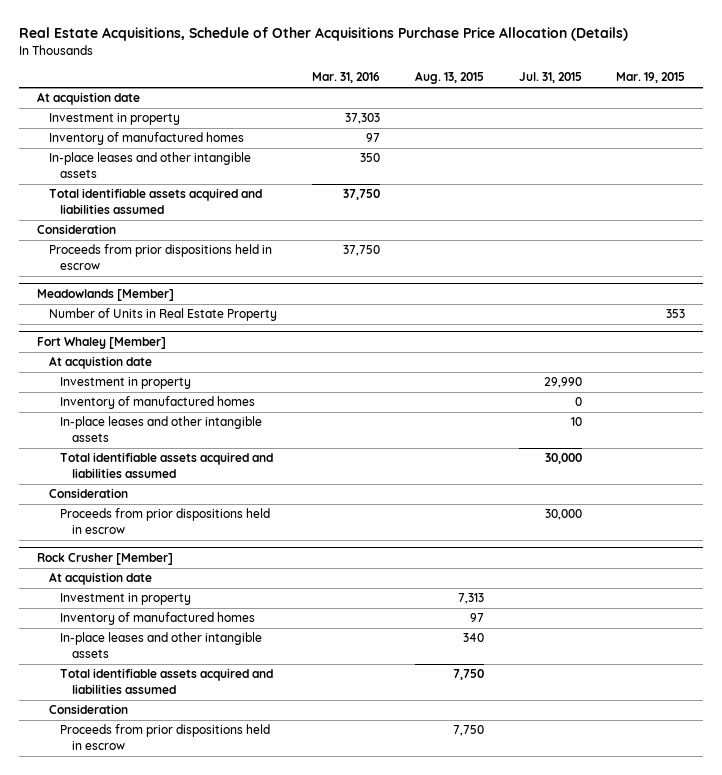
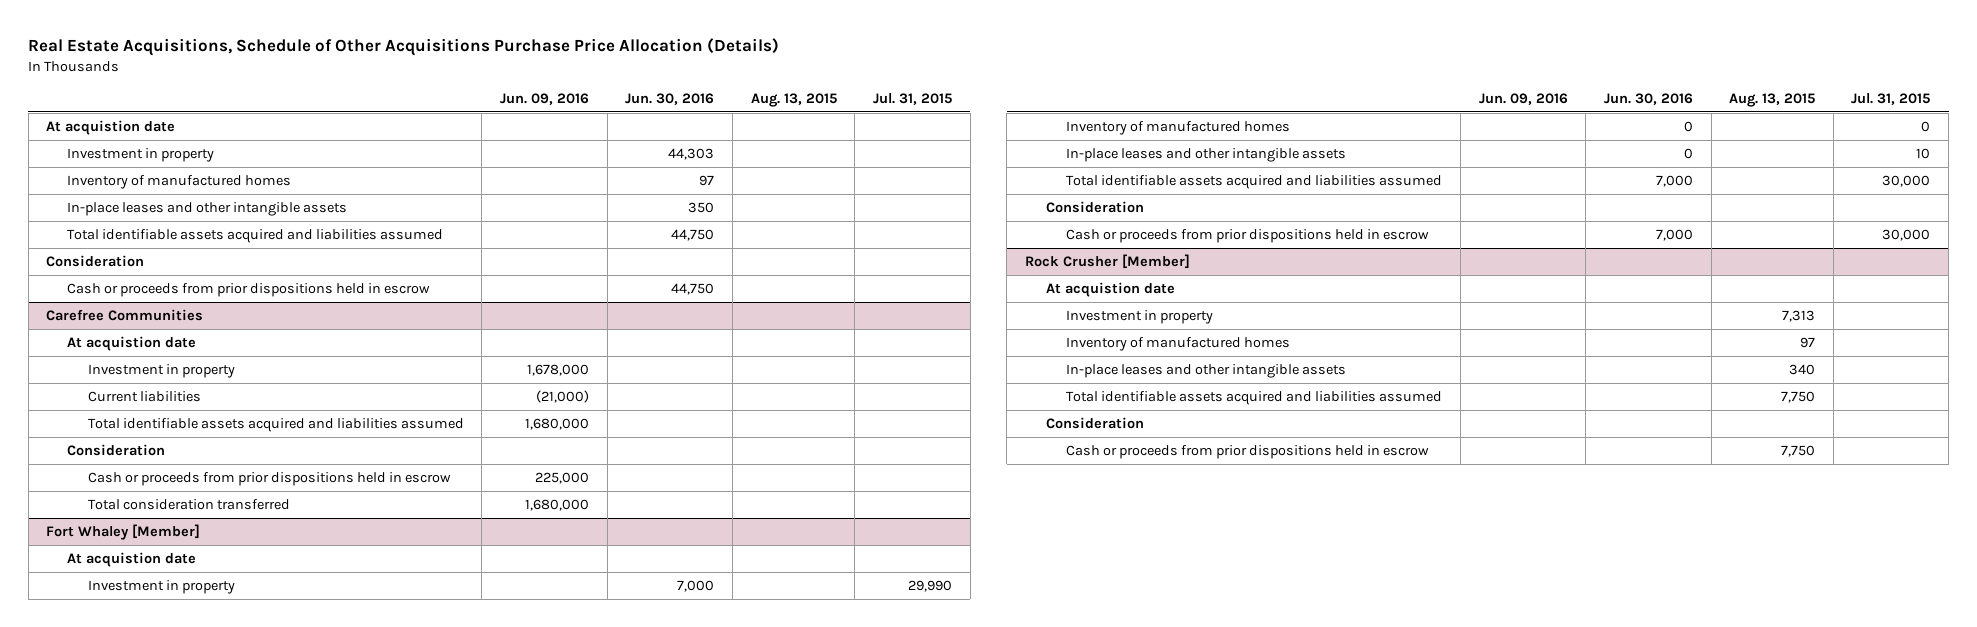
[311,72,380,84] Mar. 31, 2016 -> none
[616,72,686,84] Mar. 19, 2015 -> none
none -> [500,93,590,106] Jun. 09, 2016
none -> [625,93,715,106] Jun. 30, 2016
[36,289,174,302] Meadowlands [Member] -> none
[48,308,277,322] Number of Units in Real Estate Property -> none
[48,244,272,270] Proceeds from prior dispositions held in escrow -> [66,282,430,297] Cash or proceeds from prior dispositions held in escrow
none -> [46,308,204,321] Carefree Communities
none -> [66,335,196,351] At acquistion date
none -> [87,363,235,378] Investment in property
none -> [87,390,201,402] Current liabilities
none -> [87,417,464,432] Total identifiable assets acquired and liabilities assumed
none -> [66,443,165,456] Consideration
none -> [87,471,451,486] Cash or proceeds from prior dispositions held in escrow
none -> [87,498,290,510] Total consideration transferred
[60,508,271,534] Proceeds from prior dispositions held in escrow -> [1066,228,1430,243] Cash or proceeds from prior dispositions held in escrow
[60,724,271,750] Proceeds from prior dispositions held in escrow -> [1066,444,1430,459] Cash or proceeds from prior dispositions held in escrow

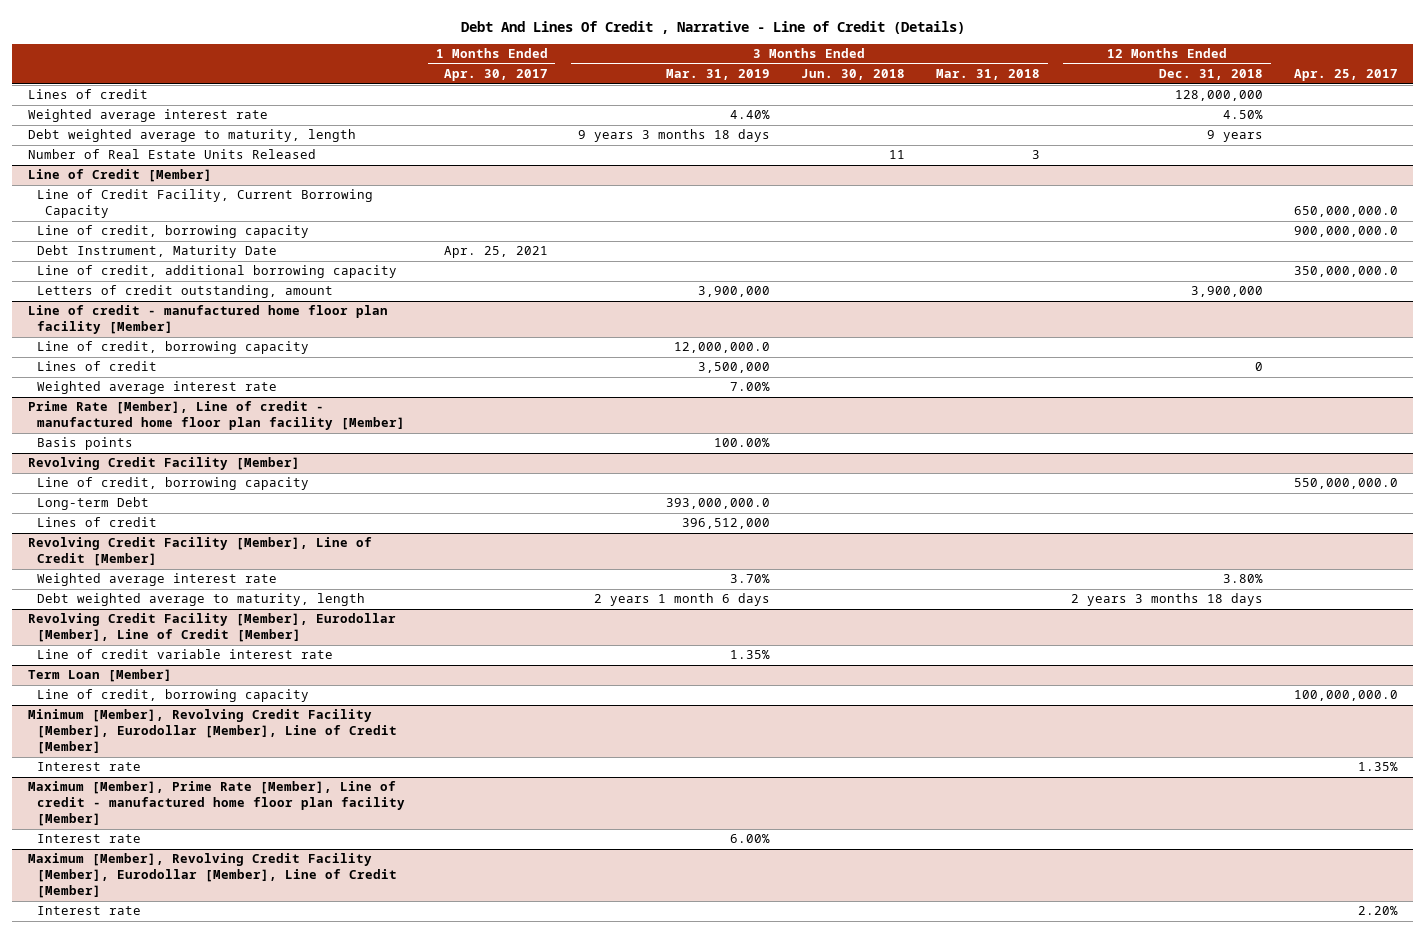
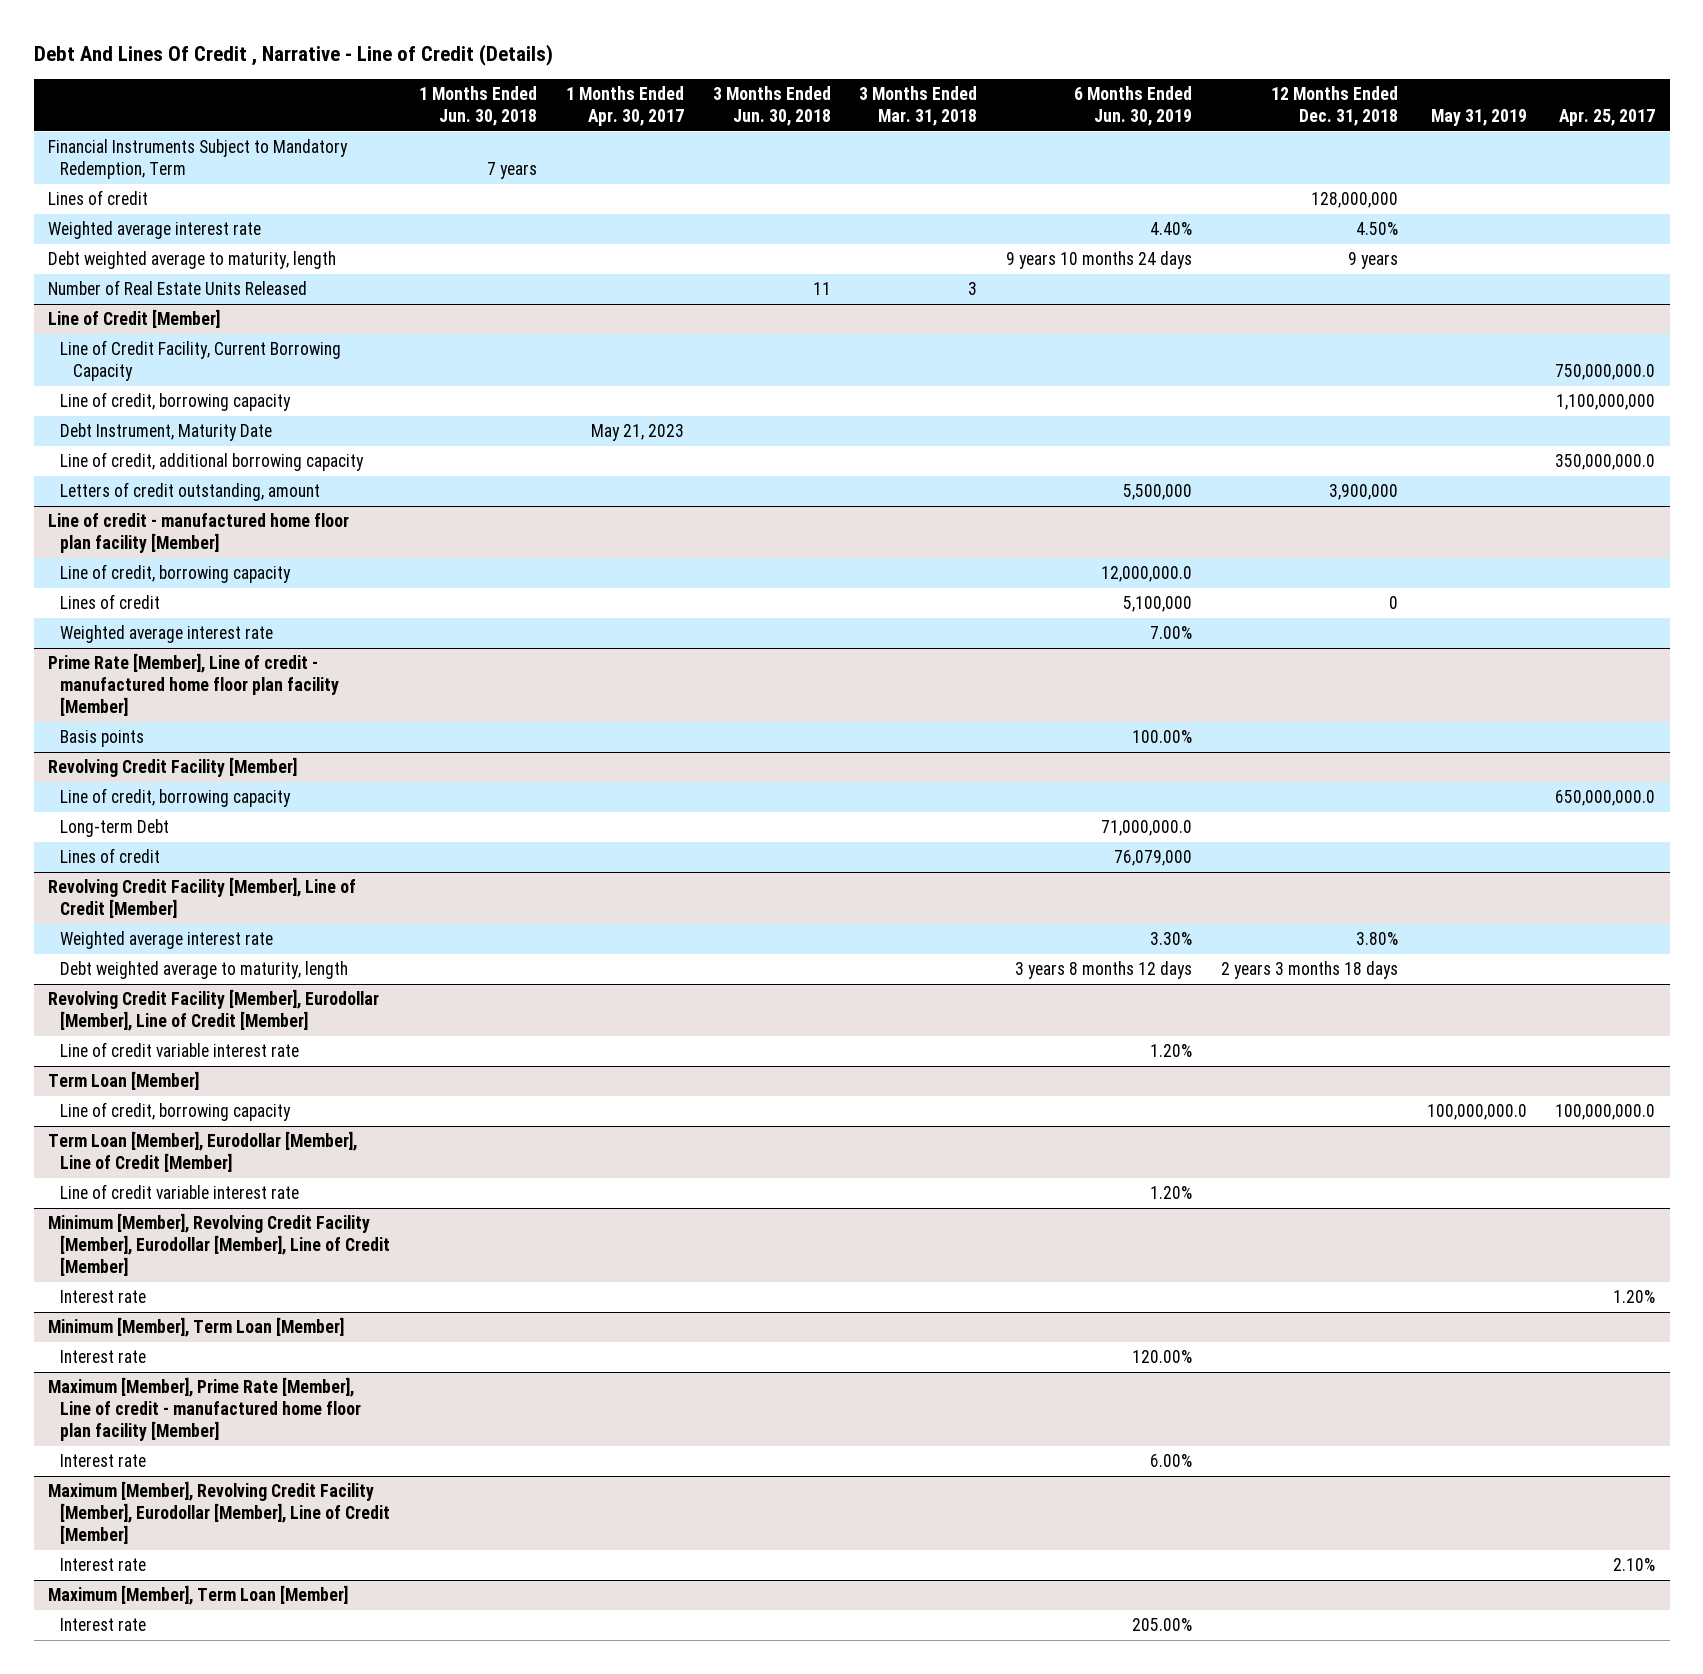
[666,69,771,81] Mar. 31, 2019 -> none
none -> [419,85,538,126] 1 Months Ended Jun. 30, 2018
none -> [1074,85,1193,126] 6 Months Ended Jun. 30, 2019
none -> [1430,108,1527,126] May 31, 2019
none -> [47,139,348,180] Financial Instruments Subject to Mandatory Redemption, Term
[1293,206,1398,218] 650,000,000.0 -> [1555,364,1656,381] 750,000,000.0
[1293,226,1398,238] 900,000,000.0 -> [1556,394,1656,411] 1,100,000,000
[443,246,548,259] Apr. 25, 2021 -> [590,424,684,442] May 21, 2023
[1293,478,1398,490] 550,000,000.0 -> [1555,790,1656,807] 650,000,000.0
none -> [47,1131,357,1173] Term Loan [Member], Eurodollar [Member], Line of Credit [Member]
none -> [60,1184,300,1200] Line of credit variable interest rate
[1357,762,1398,772] 1.35% -> [1613,1290,1656,1304] 1.20%
none -> [47,1317,344,1338] Minimum [Member], Term Loan [Member]
none -> [60,1350,147,1364] Interest rate
[1357,906,1398,916] 2.20% -> [1613,1558,1656,1572] 2.10%
none -> [47,1585,348,1606] Maximum [Member], Term Loan [Member]
none -> [60,1618,147,1632] Interest rate

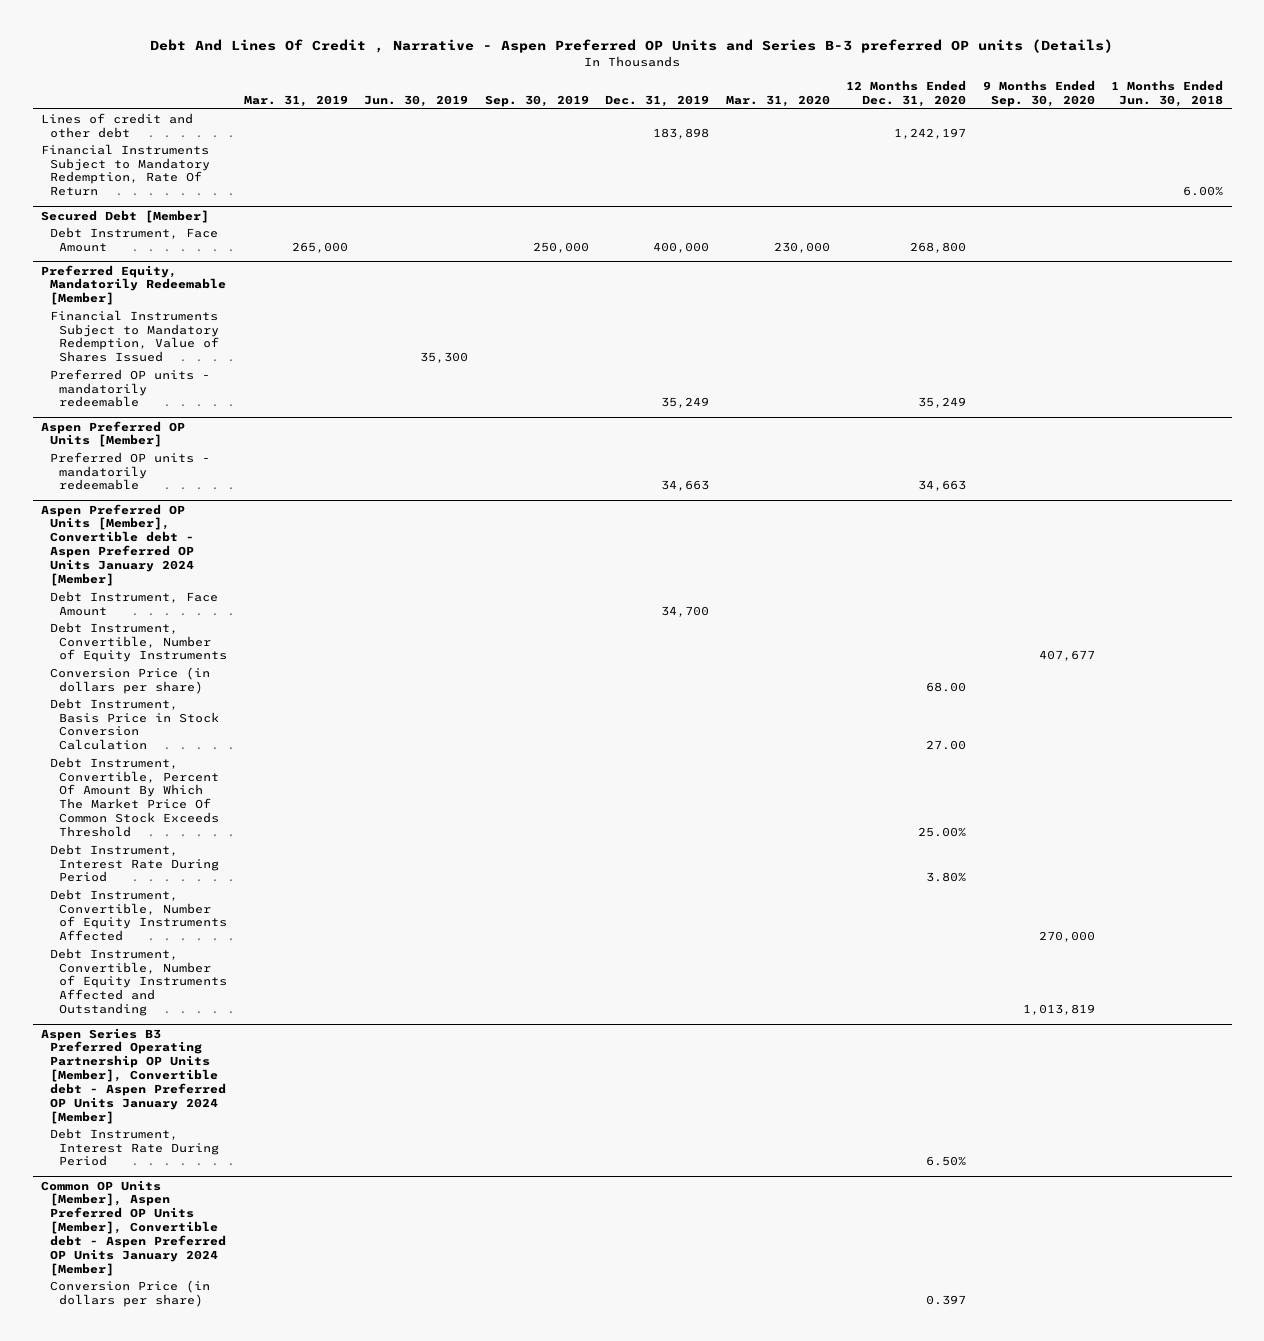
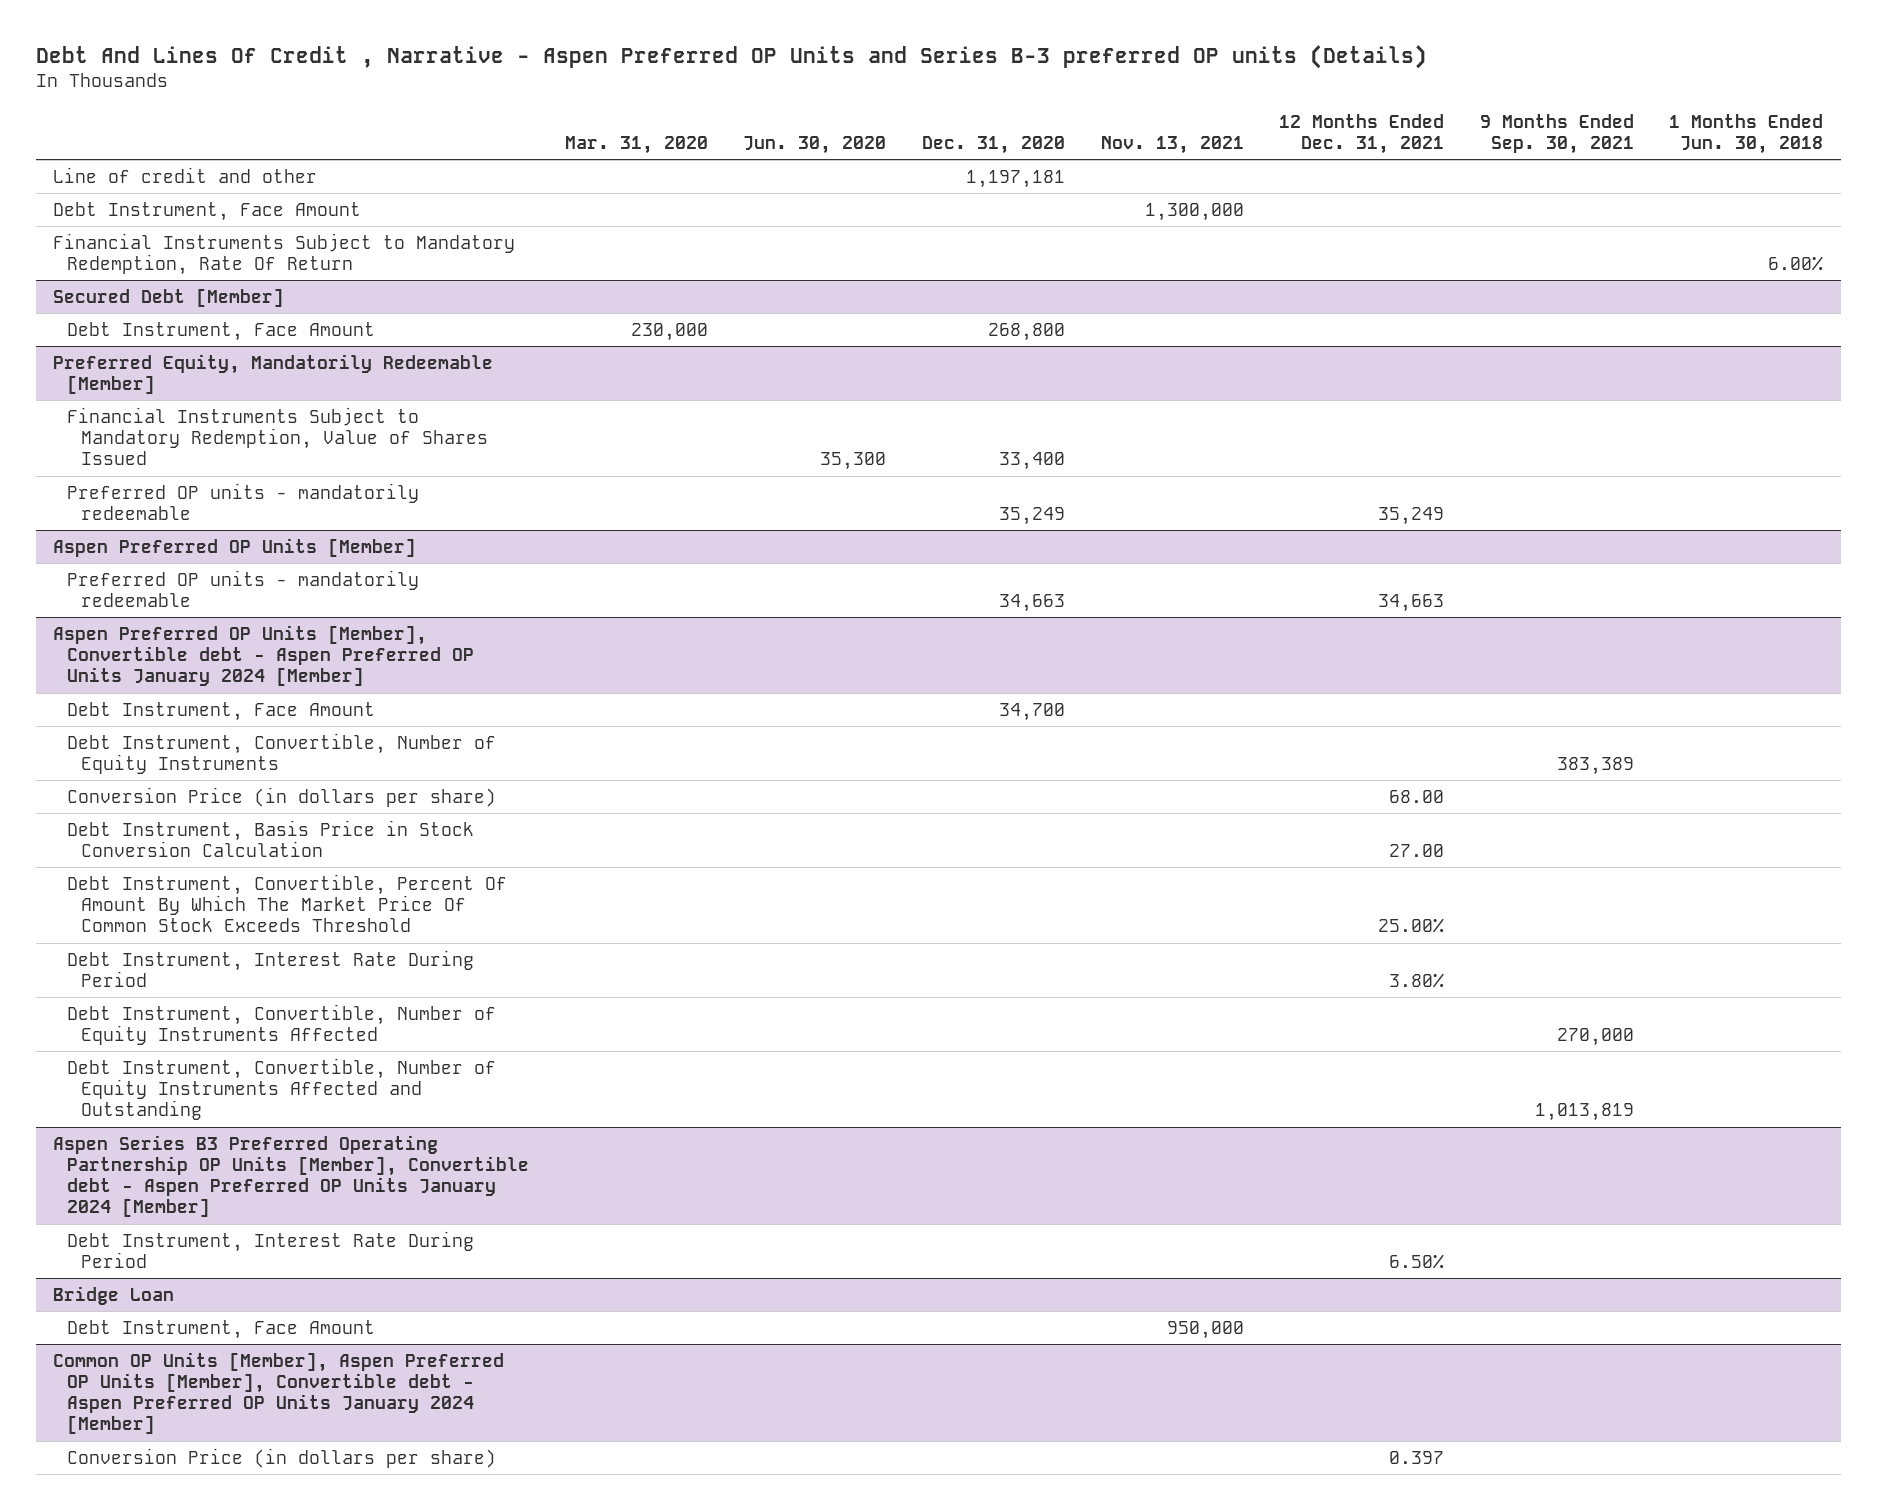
[243,95,348,108] Mar. 31, 2019 -> none
[364,95,469,108] Jun. 30, 2019 -> none
[484,95,589,108] Sep. 30, 2019 -> none
[605,95,710,108] Dec. 31, 2019 -> none
[846,80,967,108] 12 Months Ended Dec. 31, 2020 -> none
[982,80,1095,108] 9 Months Ended Sep. 30, 2020 -> none
none -> [743,135,887,154] Jun. 30, 2020
none -> [921,135,1065,154] Dec. 31, 2020
none -> [1100,135,1244,154] Nov. 13, 2021
none -> [1279,113,1445,154] 12 Months Ended Dec. 31, 2021
none -> [1479,113,1634,154] 9 Months Ended Sep. 30, 2021
[40,112,193,138] Lines of credit and other debt -> [53,166,318,183] Line of credit and other
none -> [53,201,362,221] Debt Instrument, Face Amount
none -> [53,1285,175,1305] Bridge Loan
none -> [67,1319,376,1339] Debt Instrument, Face Amount

